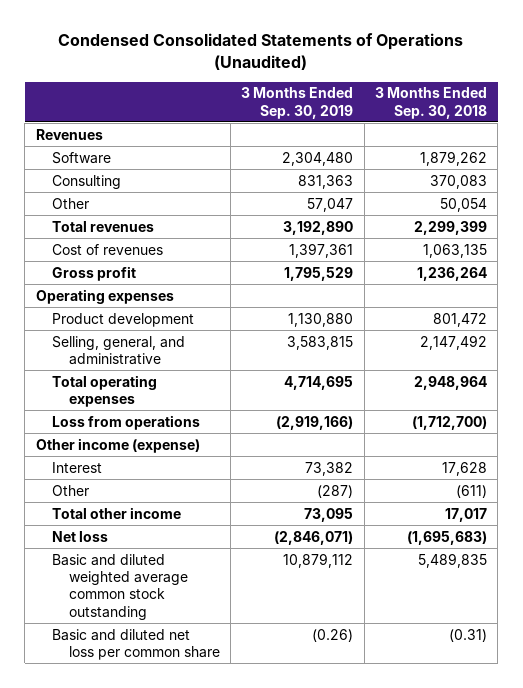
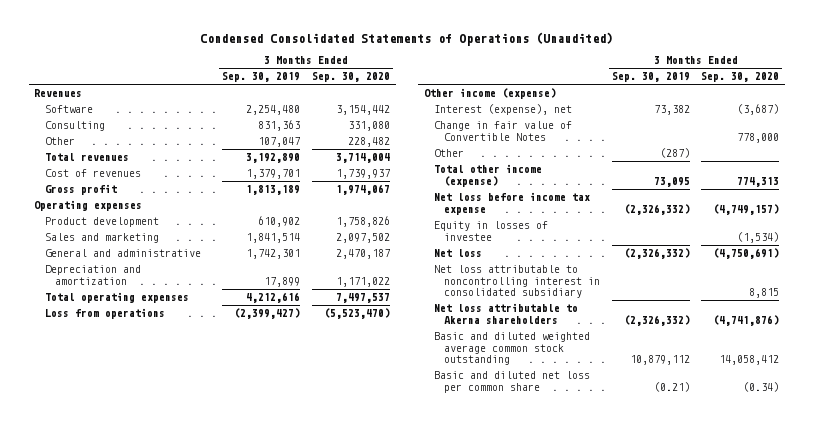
[374,87,487,119] 3 Months Ended Sep. 30, 2018 -> none
none -> [311,72,390,83] Sep. 30, 2020
[282,151,354,166] 2,304,480 -> [246,105,301,116] 2,254,480
[307,197,354,212] 57,047 -> [258,137,301,148] 107,047
[289,242,354,258] 1,397,361 -> [246,169,301,180] 1,379,701
[284,266,354,281] 1,795,529 -> [246,185,301,196] 1,813,189
[288,312,354,327] 1,130,880 -> [258,216,301,228] 610,902
none -> [44,233,159,244] Sales and marketing
[52,335,186,365] Selling, general, and administrative -> [44,249,201,258] General and administrative
[287,335,354,350] 3,583,815 -> [246,249,301,260] 1,742,301
none -> [44,265,141,285] Depreciation and amortization
[284,375,354,390] 4,714,695 -> [246,292,301,304] 4,212,616
[276,415,354,430] (2,919,166) -> [234,308,301,320] (2,399,427)
[52,461,103,473] Interest -> [434,104,573,116] Interest (expense), net
none -> [434,121,573,141] Change in fair value of Convertible Notes
[52,506,182,519] Total other income -> [434,164,543,187] Total other income (expense)
none -> [434,192,591,215] Net loss before income tax expense
none -> [434,221,549,241] Equity in losses of investee
[274,530,354,545] (2,846,071) -> [623,248,690,260] (2,326,332)
none -> [434,265,601,299] Net loss attributable to noncontrolling interest in consolidated subsidiary
none -> [434,303,579,324] Net loss attributable to Akerna shareholders
[312,628,354,642] (0.26) -> [653,381,690,392] (0.21)

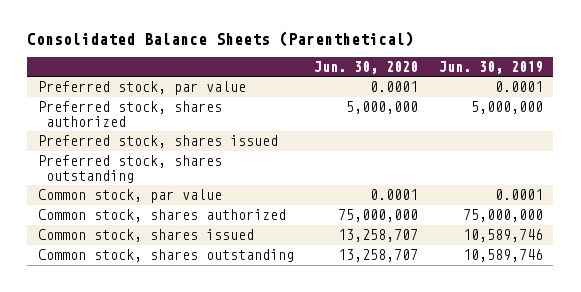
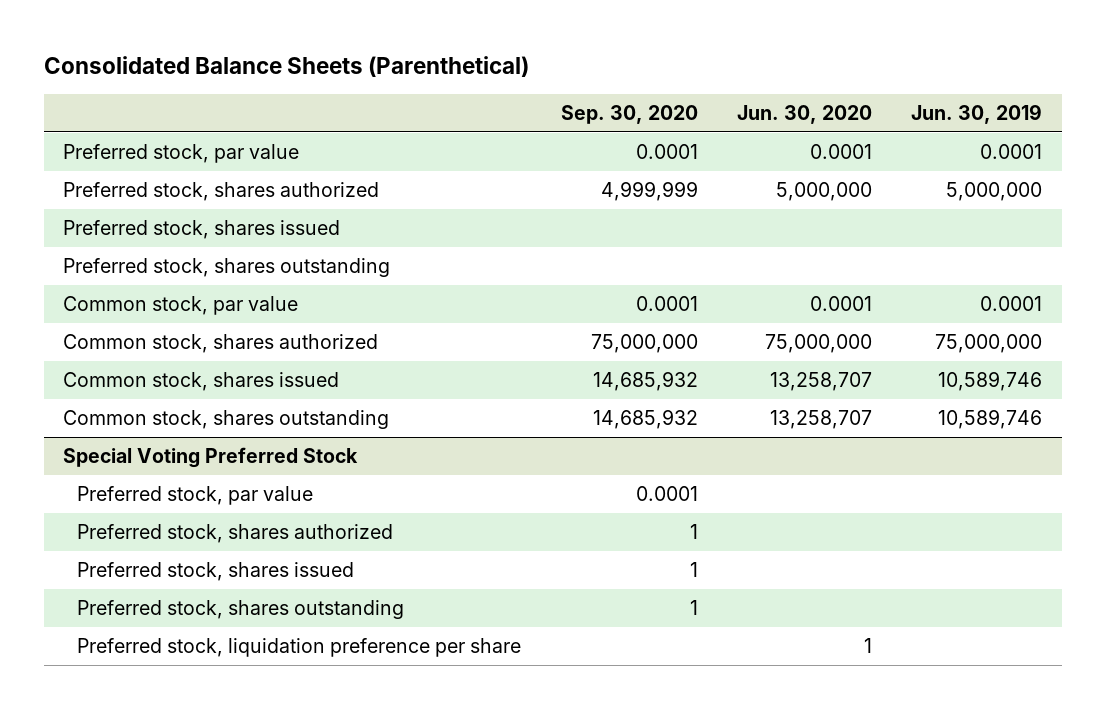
none -> [560,105,698,125] Sep. 30, 2020
none -> [63,447,359,469] Special Voting Preferred Stock
none -> [77,486,314,506] Preferred stock, par value
none -> [77,524,394,544] Preferred stock, shares authorized
none -> [77,562,355,582] Preferred stock, shares issued
none -> [77,600,405,620] Preferred stock, shares outstanding
none -> [77,638,522,658] Preferred stock, liquidation preference per share

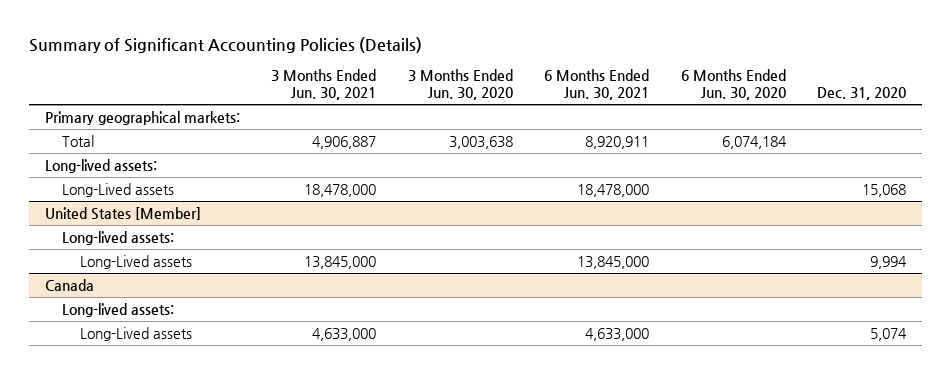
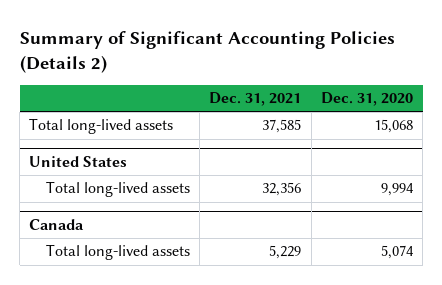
[29,37,423,54] Summary of Significant Accounting Policies (Details) -> [19,31,395,73] Summary of Significant Accounting Policies (Details 2)
[271,69,377,100] 3 Months Ended Jun. 30, 2021 -> none
[407,69,513,100] 3 Months Ended Jun. 30, 2020 -> none
[544,69,650,100] 6 Months Ended Jun. 30, 2021 -> none
[680,69,786,100] 6 Months Ended Jun. 30, 2020 -> none
none -> [209,92,302,107] Dec. 31, 2021
[44,110,240,125] Primary geographical markets: -> none
[62,134,95,147] Total -> none
[44,158,157,173] Long-lived assets: -> none
[62,230,175,245] Long-lived assets: -> none
[62,182,175,197] Long-Lived assets -> [29,118,174,135] Total long-lived assets
[44,206,201,220] United States [Member] -> [29,156,128,168] United States
[79,254,192,269] Long-Lived assets -> [45,181,190,198] Total long-lived assets
[62,302,175,317] Long-lived assets: -> none
[79,326,192,341] Long-Lived assets -> [45,244,190,261] Total long-lived assets

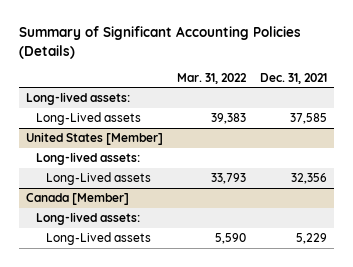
[19,31,395,73] Summary of Significant Accounting Policies (Details 2) -> [18,26,301,59] Summary of Significant Accounting Policies (Details)
[320,92,413,107] Dec. 31, 2020 -> none
none -> [176,72,247,84] Mar. 31, 2022
none -> [25,92,130,106] Long-lived assets:
[29,118,174,135] Total long-lived assets -> [35,112,141,126] Long-Lived assets
[29,156,128,168] United States -> [25,132,163,146] United States [Member]
none -> [35,152,140,166] Long-lived assets:
[45,181,190,198] Total long-lived assets -> [45,172,151,186] Long-Lived assets
[29,219,85,231] Canada -> [25,193,129,206] Canada [Member]
none -> [35,212,140,226] Long-lived assets:
[45,244,190,261] Total long-lived assets -> [45,232,151,246] Long-Lived assets

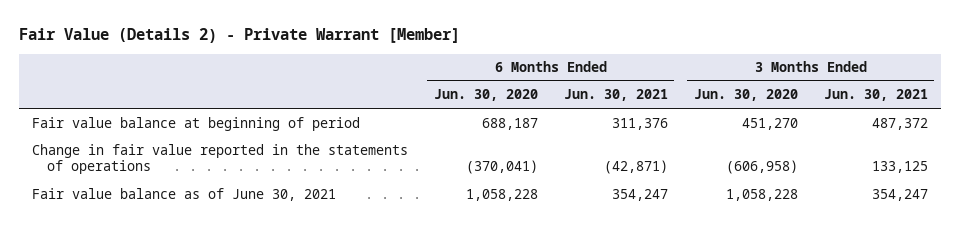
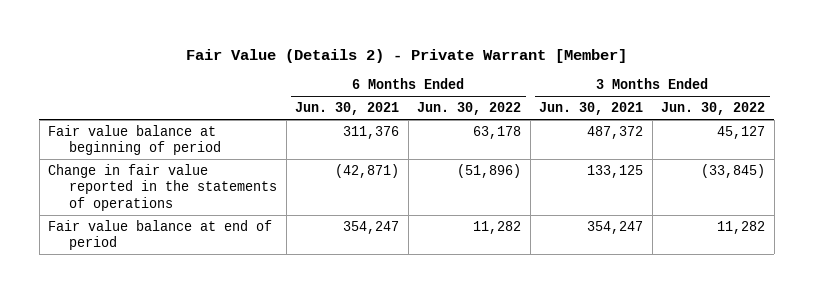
[433,89,538,102] Jun. 30, 2020 -> none
[693,89,798,102] Jun. 30, 2020 -> none
none -> [417,102,522,116] Jun. 30, 2022
none -> [661,102,766,116] Jun. 30, 2022
[31,187,336,201] Fair value balance as of June 30, 2021 -> [48,219,273,251] Fair value balance at end of period

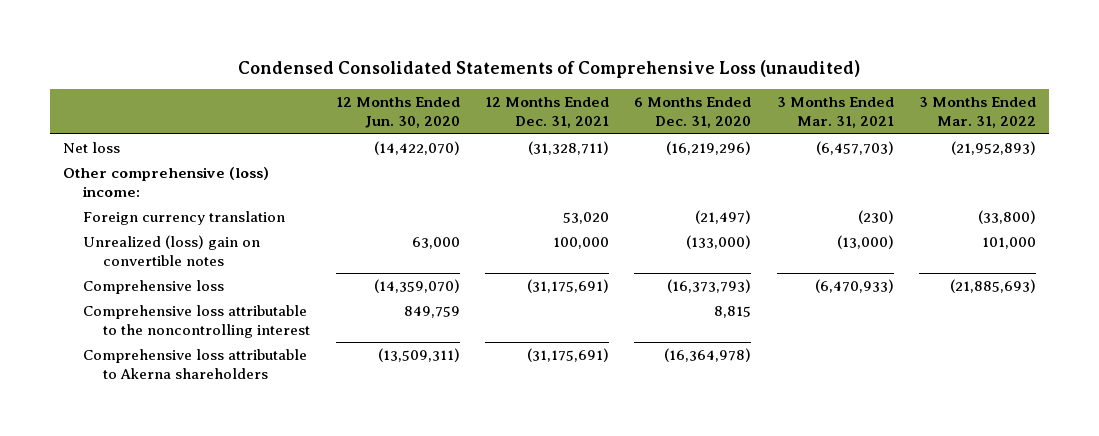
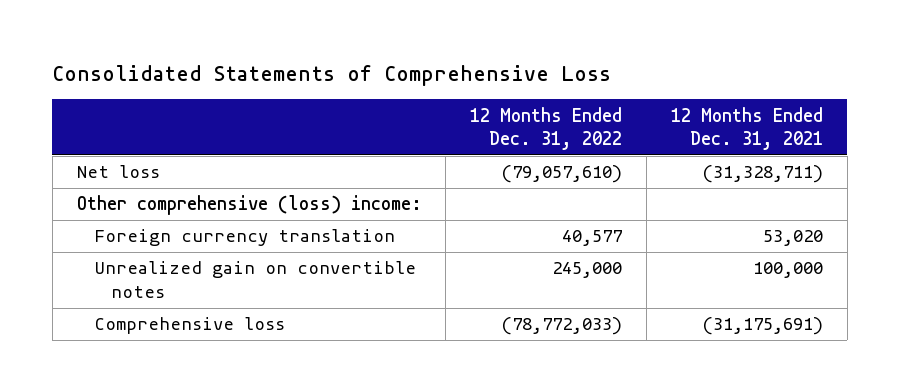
[238,60,861,79] Condensed Consolidated Statements of Comprehensive Loss (unaudited) -> [52,64,612,86] Consolidated Statements of Comprehensive Loss
[335,97,460,129] 12 Months Ended Jun. 30, 2020 -> none
[634,97,752,129] 6 Months Ended Dec. 31, 2020 -> none
[776,97,894,129] 3 Months Ended Mar. 31, 2021 -> none
[918,97,1036,129] 3 Months Ended Mar. 31, 2022 -> none
none -> [470,106,623,151] 12 Months Ended Dec. 31, 2022
[83,234,261,266] Unrealized (loss) gain on convertible notes -> [93,261,416,299] Unrealized gain on convertible notes
[83,304,311,338] Comprehensive loss attributable to the noncontrolling interest -> none
[83,348,308,379] Comprehensive loss attributable to Akerna shareholders -> none

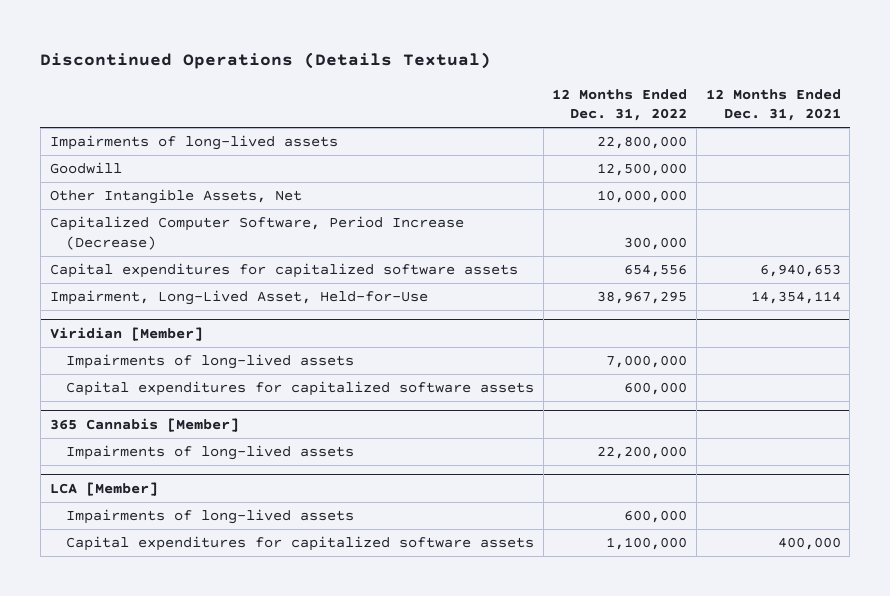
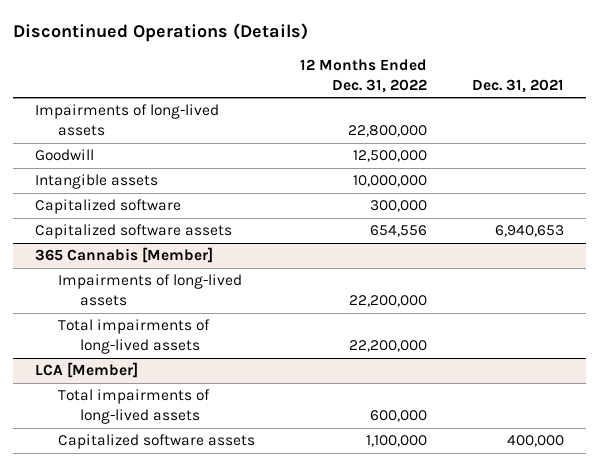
[40,51,492,69] Discontinued Operations (Details Textual) -> [12,22,308,42] Discontinued Operations (Details)
[705,88,841,122] 12 Months Ended Dec. 31, 2021 -> none
none -> [471,78,564,93] Dec. 31, 2021
[49,290,428,306] Impairment, Long-Lived Asset, Held-for-Use -> none
[49,327,203,342] Viridian [Member] -> none
[65,354,354,370] Impairments of long-lived assets -> none
[65,381,534,397] Capital expenditures for capitalized software assets -> none
[49,189,302,205] Other Intangible Assets, Net -> [35,174,159,190] Intangible assets
[49,216,464,250] Capitalized Computer Software, Period Increase (Decrease) -> [35,199,182,215] Capitalized software
[49,263,518,279] Capital expenditures for capitalized software assets -> [35,224,233,240] Capitalized software assets
none -> [57,319,210,355] Total impairments of long-lived assets
[65,509,354,525] Impairments of long-lived assets -> [57,389,210,425] Total impairments of long-lived assets
[65,536,534,552] Capital expenditures for capitalized software assets -> [57,434,255,450] Capitalized software assets

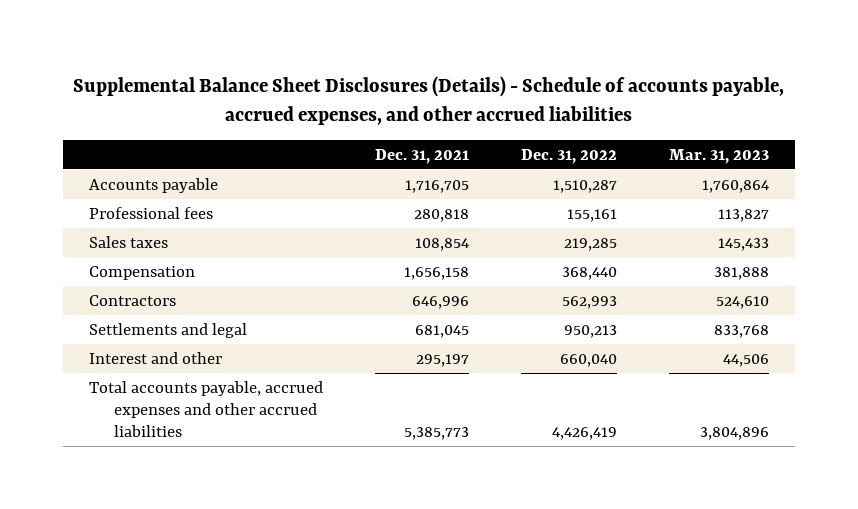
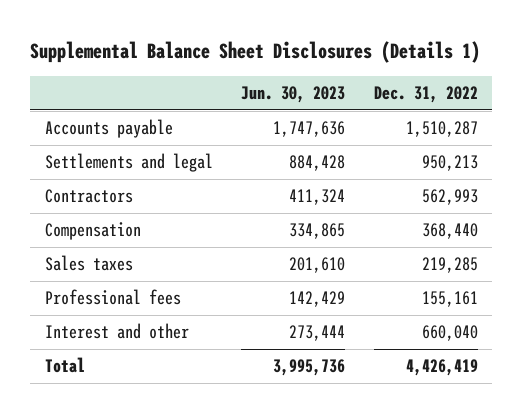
[72,76,784,126] Supplemental Balance Sheet Disclosures (Details) - Schedule of accounts payable, accrued expenses, and other accrued liabilities -> [30,41,481,64] Supplemental Balance Sheet Disclosures (Details 1)
[374,148,469,164] Dec. 31, 2021 -> none
[668,148,769,164] Mar. 31, 2023 -> none
none -> [241,86,346,104] Jun. 30, 2023
[88,294,176,306] Contractors -> [44,189,133,204] Contractors
[88,265,195,280] Compensation -> [44,222,141,241] Compensation
[88,235,168,248] Sales taxes -> [44,255,133,272] Sales taxes
[88,206,213,219] Professional fees -> [44,289,181,306] Professional fees
[88,380,323,437] Total accounts payable, accrued expenses and other accrued liabilities -> [44,357,85,374] Total

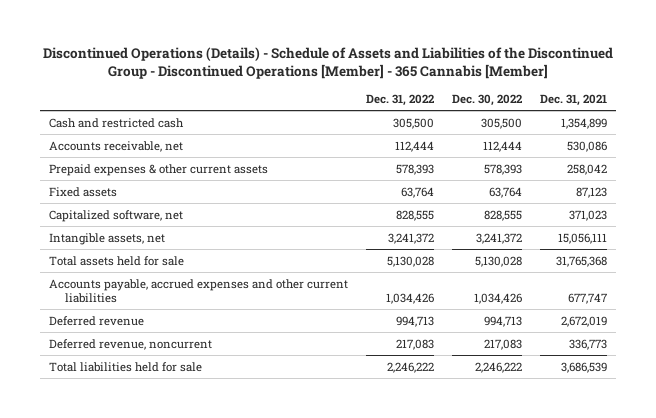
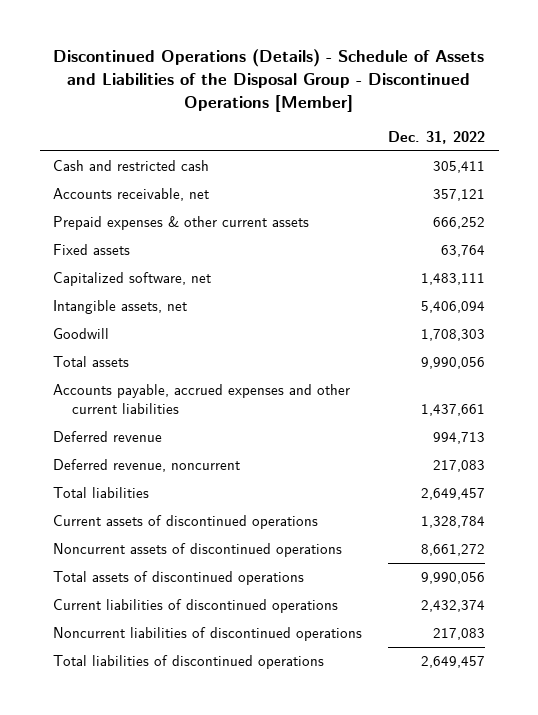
[42,46,613,79] Discontinued Operations (Details) - Schedule of Assets and Liabilities of the Discontinued Group - Discontinued Operations [Member] - 365 Cannabis [Member] -> [53,49,485,113] Discontinued Operations (Details) - Schedule of Assets and Liabilities of the Disposal Group - Discontinued Operations [Member]
[451,93,522,106] Dec. 30, 2022 -> none
[540,93,608,106] Dec. 31, 2021 -> none
[392,117,434,129] 305,500 -> [433,160,486,173] 305,411
[394,140,434,152] 112,444 -> [433,188,486,201] 357,121
[395,163,434,175] 578,393 -> [433,216,486,229] 666,252
[395,209,434,221] 828,555 -> [421,272,486,285] 1,483,111
[387,232,434,244] 3,241,372 -> [421,300,486,313] 5,406,094
none -> [52,327,109,339] Goodwill
[48,255,184,266] Total assets held for sale -> [52,355,129,367] Total assets
[386,255,434,267] 5,130,028 -> [421,356,486,369] 9,990,056
[385,292,434,304] 1,034,426 -> [421,404,486,417] 1,437,661
[48,361,202,372] Total liabilities held for sale -> [52,486,149,498] Total liabilities
[386,361,434,373] 2,246,222 -> [421,487,486,500] 2,649,457
none -> [52,514,318,529] Current assets of discontinued operations
none -> [52,542,342,557] Noncurrent assets of discontinued operations
none -> [52,570,304,585] Total assets of discontinued operations
none -> [52,598,338,613] Current liabilities of discontinued operations
none -> [52,626,362,641] Noncurrent liabilities of discontinued operations
none -> [52,654,324,669] Total liabilities of discontinued operations

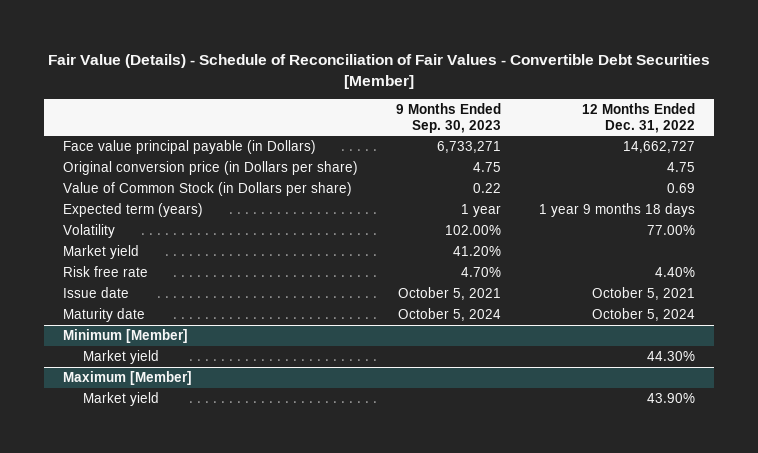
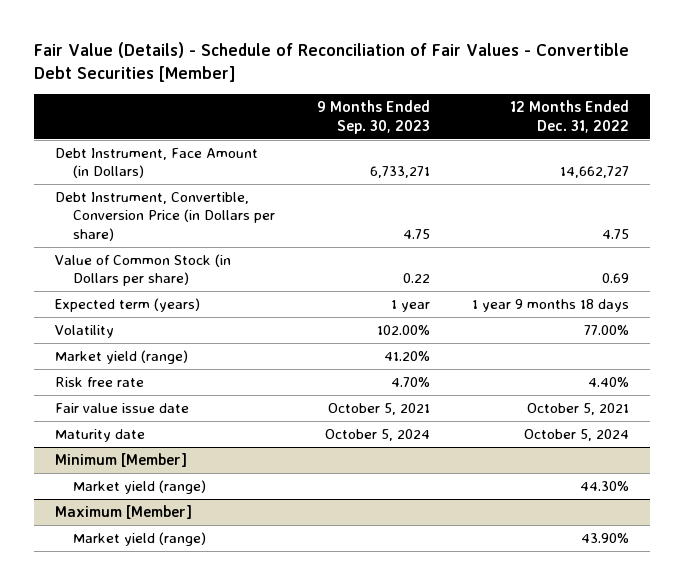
[63,139,317,154] Face value principal payable (in Dollars) -> [54,147,258,179] Debt Instrument, Face Amount (in Dollars)
[63,160,359,175] Original conversion price (in Dollars per share) -> [54,191,275,242] Debt Instrument, Convertible, Conversion Price (in Dollars per share)
[63,244,140,259] Market yield -> [54,349,188,364] Market yield (range)
[63,286,130,298] Issue date -> [54,402,189,413] Fair value issue date
[82,349,159,364] Market yield -> [72,479,206,494] Market yield (range)
[82,391,159,406] Market yield -> [72,531,206,546] Market yield (range)

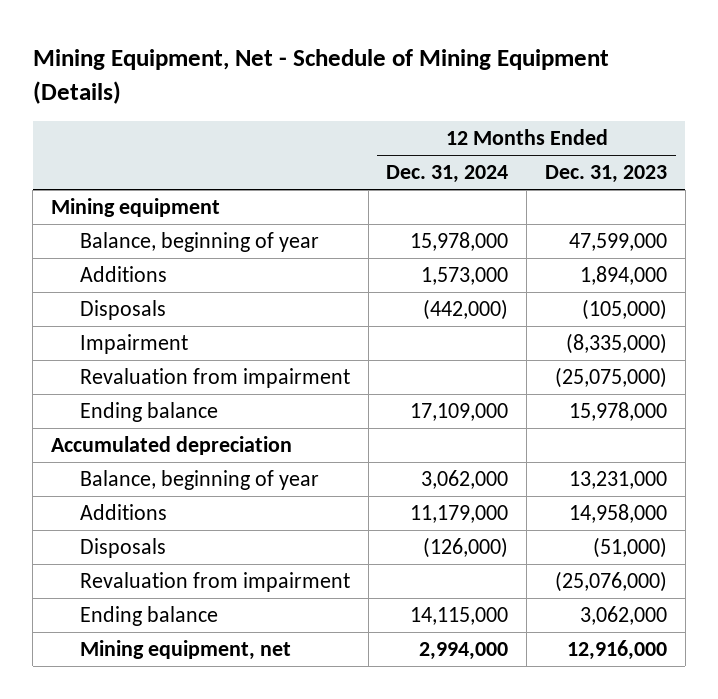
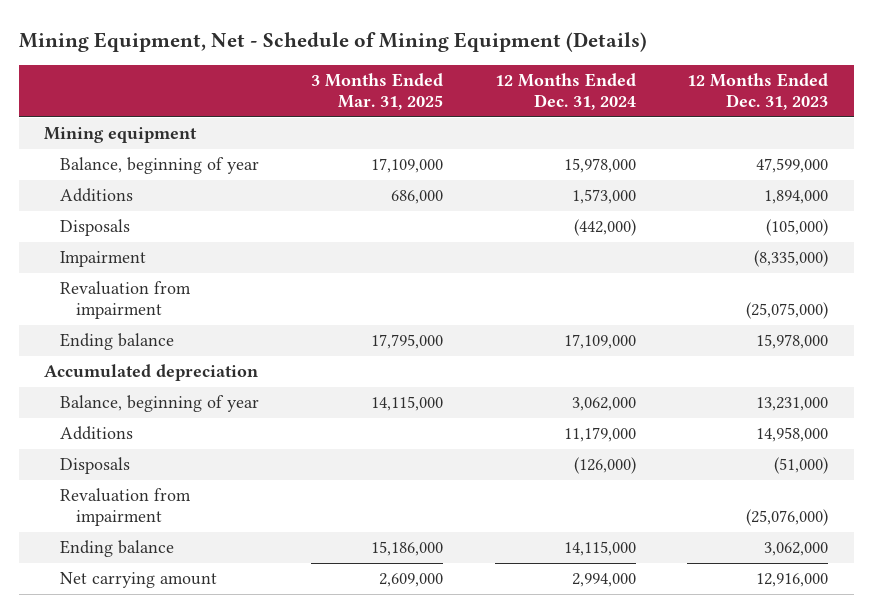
none -> [310,73,443,111] 3 Months Ended Mar. 31, 2025
[79,640,291,661] Mining equipment, net -> [60,572,218,589] Net carrying amount

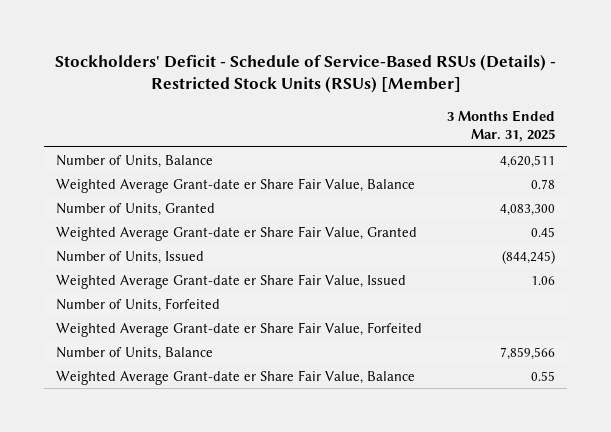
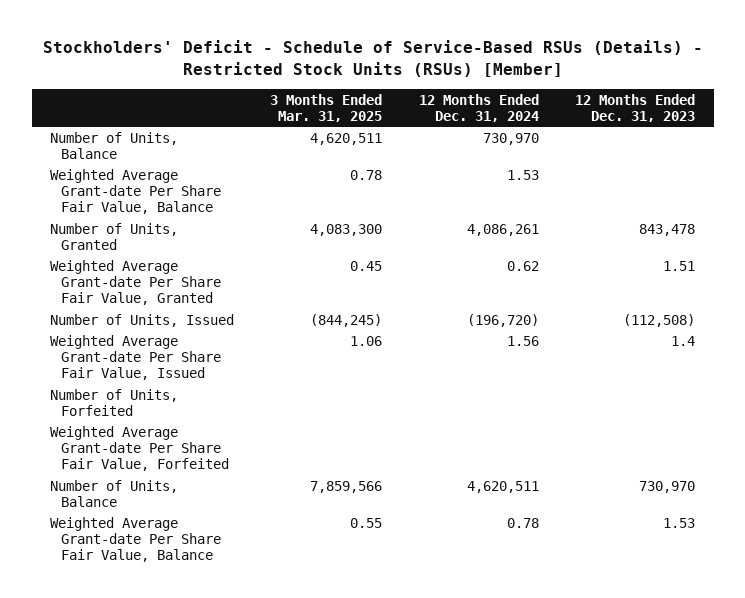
none -> [418,93,539,122] 12 Months Ended Dec. 31, 2024
none -> [575,93,696,122] 12 Months Ended Dec. 31, 2023
[56,177,416,193] Weighted Average Grant-date er Share Fair Value, Balance -> [50,168,221,214] Weighted Average Grant-date Per Share Fair Value, Balance
[56,225,418,241] Weighted Average Grant-date er Share Fair Value, Granted -> [50,259,221,305] Weighted Average Grant-date Per Share Fair Value, Granted
[56,273,407,289] Weighted Average Grant-date er Share Fair Value, Issued -> [50,334,221,380] Weighted Average Grant-date Per Share Fair Value, Issued
[56,321,423,337] Weighted Average Grant-date er Share Fair Value, Forfeited -> [50,425,229,471] Weighted Average Grant-date Per Share Fair Value, Forfeited
[56,369,416,385] Weighted Average Grant-date er Share Fair Value, Balance -> [50,516,221,562] Weighted Average Grant-date Per Share Fair Value, Balance

